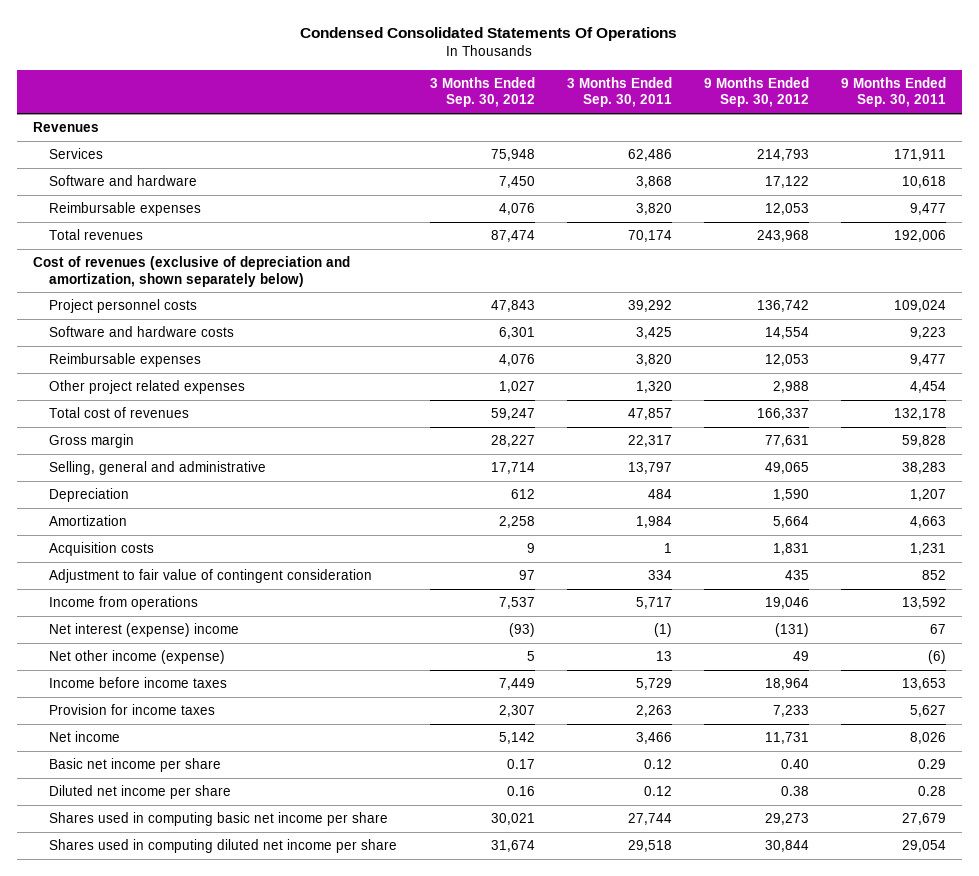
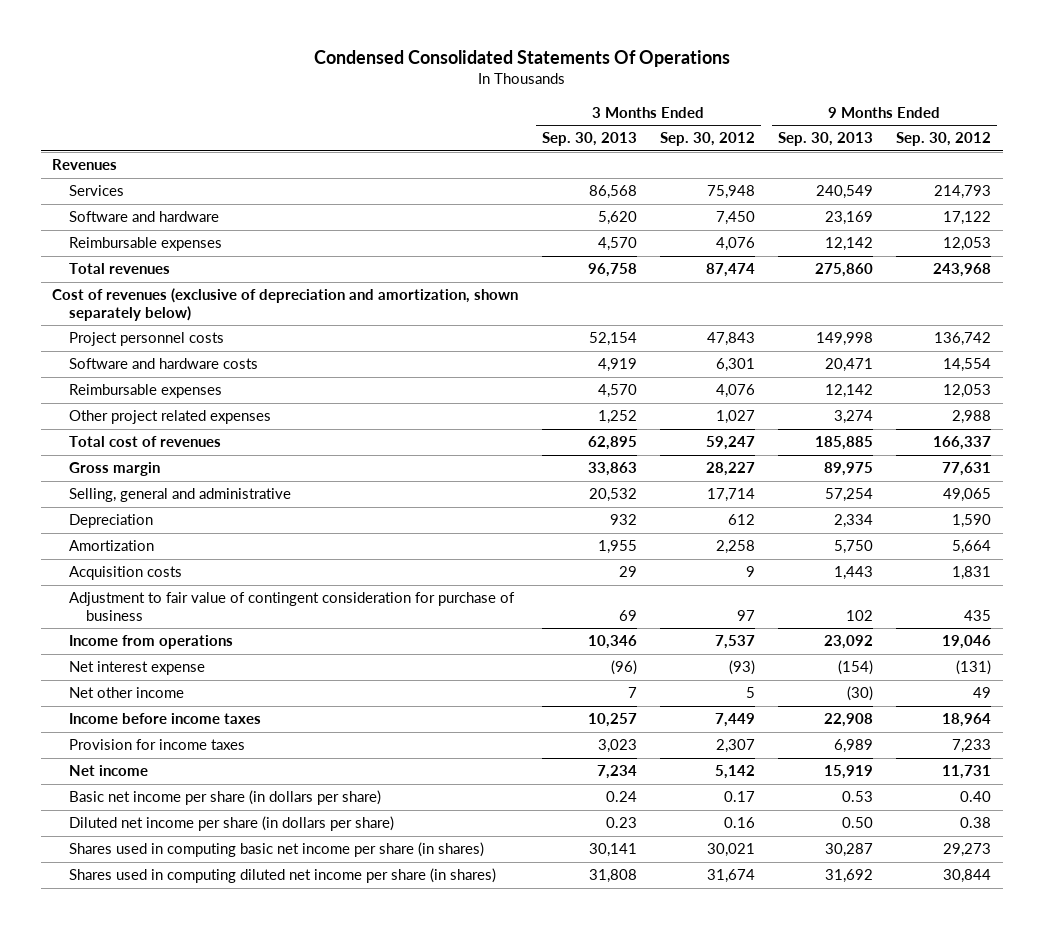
[566,76,672,108] 3 Months Ended Sep. 30, 2011 -> none
[840,76,946,108] 9 Months Ended Sep. 30, 2011 -> none
none -> [541,132,637,147] Sep. 30, 2013
none -> [777,132,873,147] Sep. 30, 2013
[49,569,373,584] Adjustment to fair value of contingent consideration -> [69,592,516,621] Adjustment to fair value of contingent consideration for purchase of business
[49,623,240,638] Net interest (expense) income -> [69,661,206,676] Net interest expense
[49,650,226,665] Net other income (expense) -> [69,687,185,699] Net other income
[49,758,222,773] Basic net income per share -> [69,790,382,806] Basic net income per share (in dollars per share)
[49,785,232,800] Diluted net income per share -> [69,816,395,832] Diluted net income per share (in dollars per share)
[49,812,389,827] Shares used in computing basic net income per share -> [69,842,485,858] Shares used in computing basic net income per share (in shares)
[49,839,398,854] Shares used in computing diluted net income per share -> [69,868,497,884] Shares used in computing diluted net income per share (in shares)

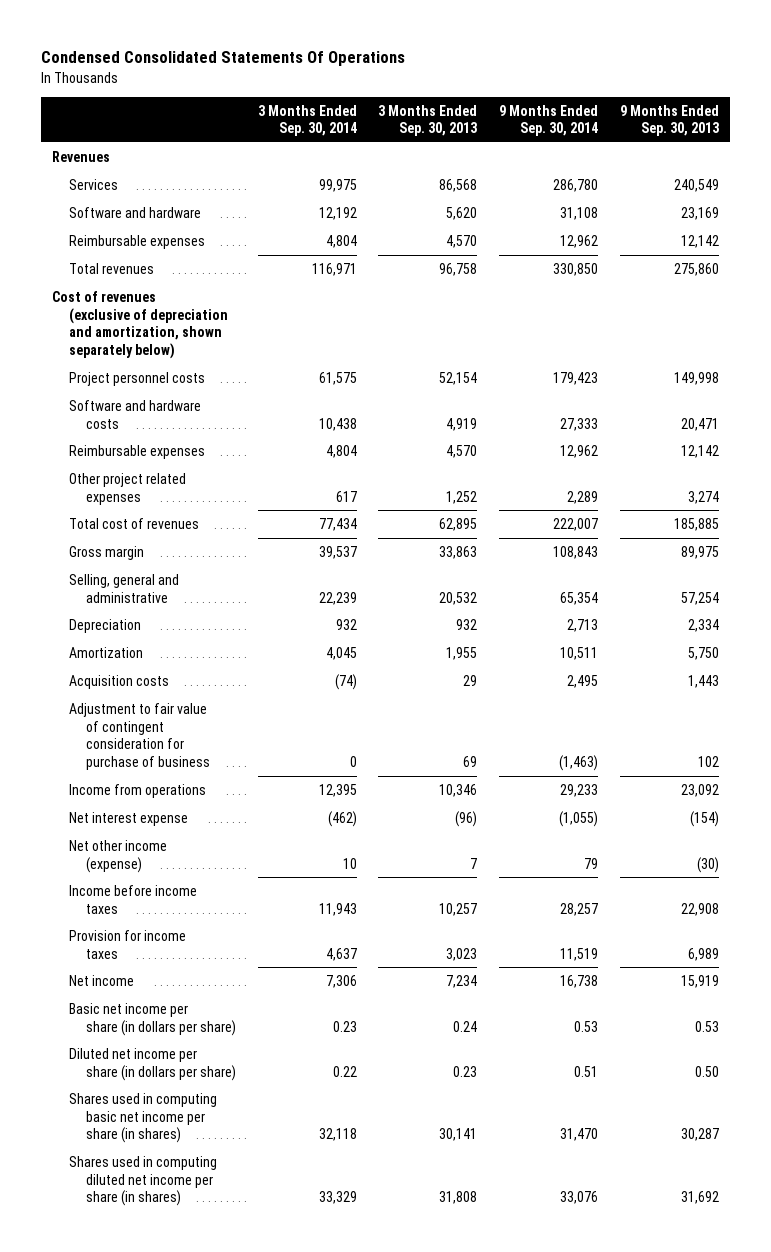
[659,132,755,147] Sep. 30, 2012 -> none
[896,132,992,147] Sep. 30, 2012 -> none
none -> [257,104,357,137] 3 Months Ended Sep. 30, 2014
none -> [499,104,599,137] 9 Months Ended Sep. 30, 2014
[69,687,185,699] Net other income -> [69,839,168,873] Net other income (expense)

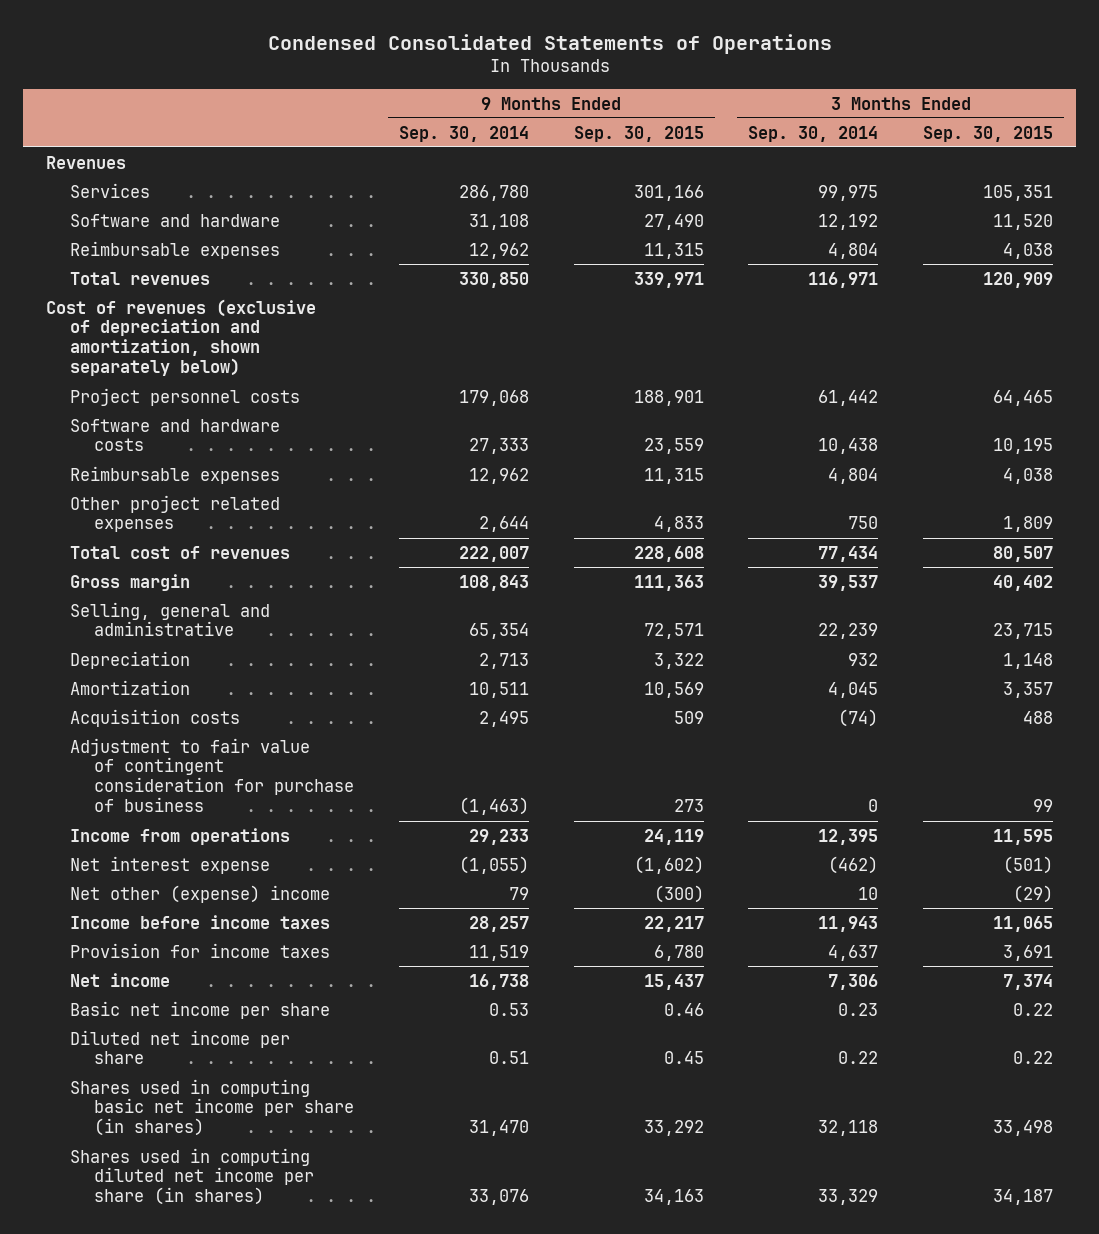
[41,51,406,67] Condensed Consolidated Statements Of Operations -> [267,33,832,54] Condensed Consolidated Statements of Operations
[378,104,478,137] 3 Months Ended Sep. 30, 2013 -> none
[619,104,719,137] 9 Months Ended Sep. 30, 2013 -> none
none -> [573,125,704,142] Sep. 30, 2015
none -> [923,125,1054,142] Sep. 30, 2015
[318,371,357,385] 61,575 -> [818,389,879,406] 61,442
[553,371,599,385] 179,423 -> [458,389,529,406] 179,068
[335,490,357,502] 617 -> [848,516,879,530] 750
[567,490,599,504] 2,289 -> [478,516,529,533] 2,644
[69,839,168,873] Net other income (expense) -> [69,884,330,903] Net other (expense) income
[69,1002,237,1036] Basic net income per share (in dollars per share) -> [69,1000,330,1019] Basic net income per share
[69,1047,237,1081] Diluted net income per share (in dollars per share) -> [69,1029,290,1065] Diluted net income per share

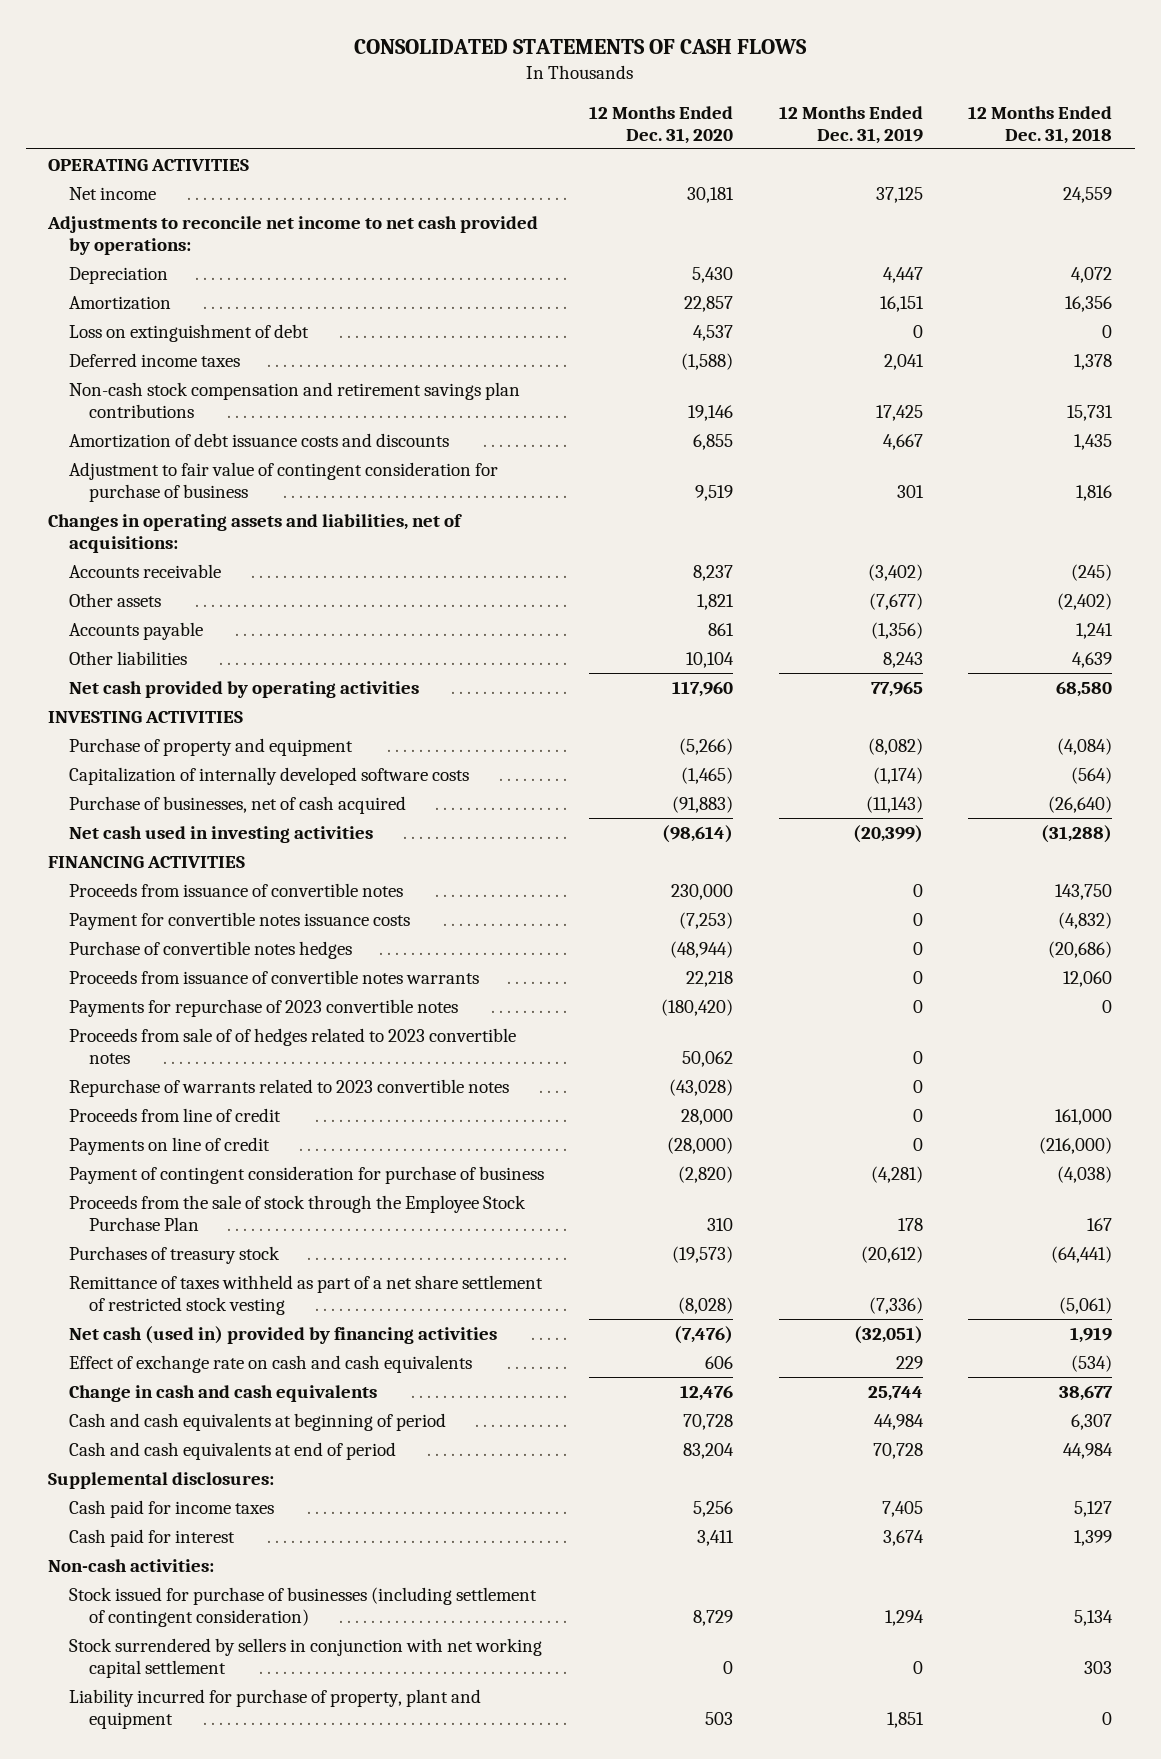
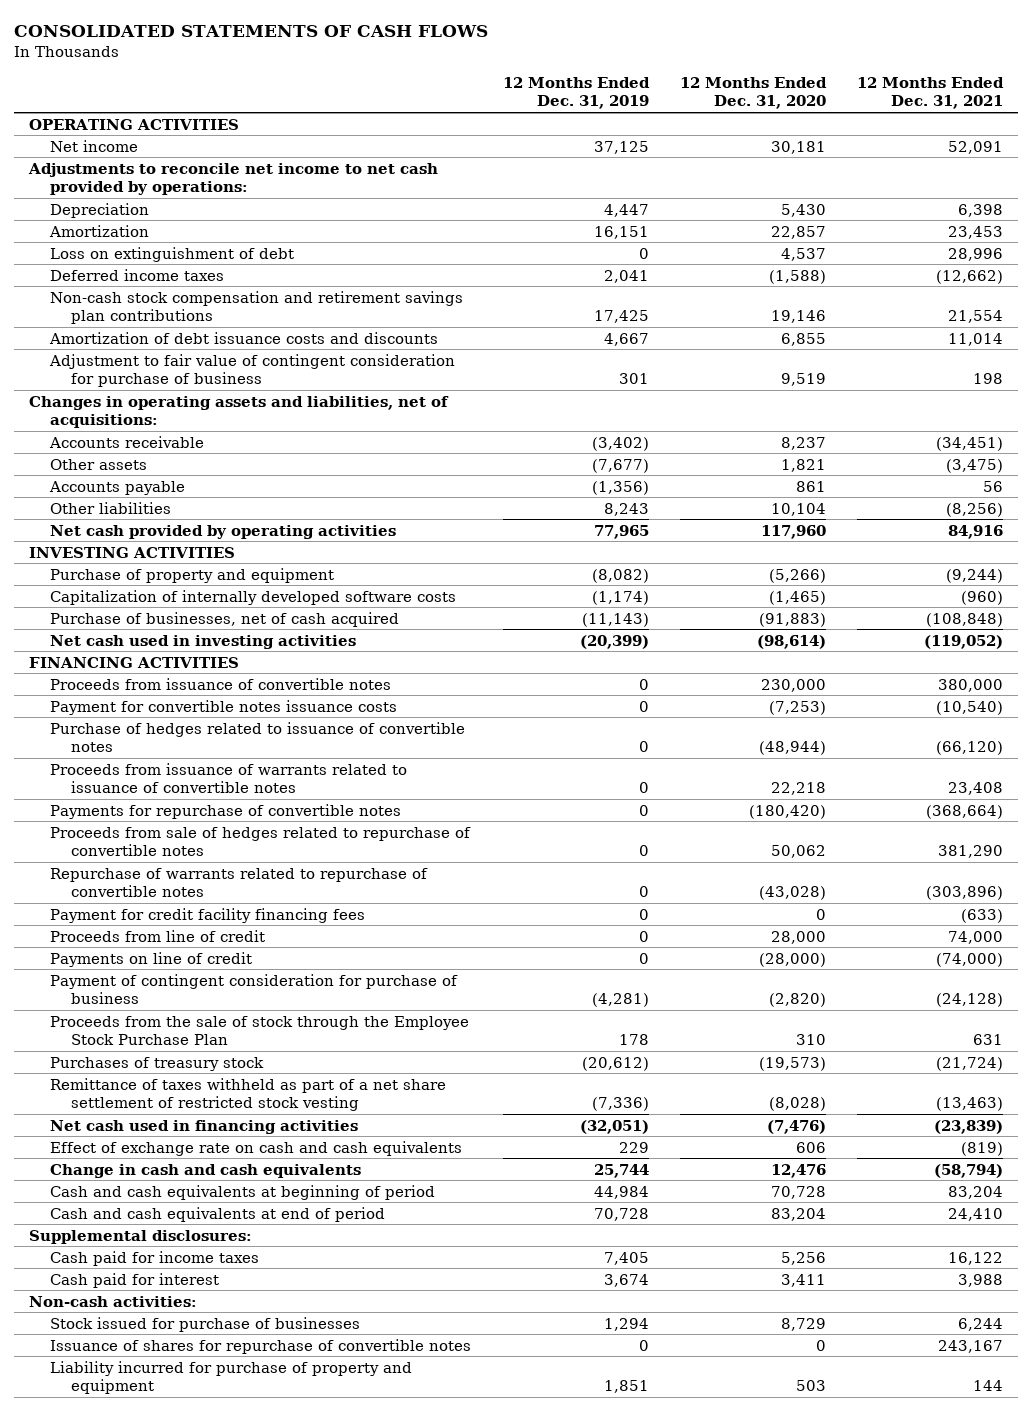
[968,105,1113,144] 12 Months Ended Dec. 31, 2018 -> none
none -> [856,77,1004,110] 12 Months Ended Dec. 31, 2021
[68,940,352,959] Purchase of convertible notes hedges -> [50,721,466,752] Purchase of hedges related to issuance of convertible notes
[68,969,479,984] Proceeds from issuance of convertible notes warrants -> [50,762,408,793] Proceeds from issuance of warrants related to issuance of convertible notes
[68,998,458,1017] Payments for repurchase of 2023 convertible notes -> [50,803,402,819] Payments for repurchase of convertible notes
[68,1027,516,1064] Proceeds from sale of of hedges related to 2023 convertible notes -> [50,826,472,856] Proceeds from sale of hedges related to repurchase of convertible notes
[68,1078,509,1097] Repurchase of warrants related to 2023 convertible notes -> [50,867,429,897] Repurchase of warrants related to repurchase of convertible notes
none -> [50,907,366,923] Payment for credit facility financing fees
[68,1325,497,1344] Net cash (used in) provided by financing activities -> [50,1119,359,1134] Net cash used in financing activities
[68,1586,537,1627] Stock issued for purchase of businesses (including settlement of contingent consideration) -> [50,1316,361,1332] Stock issued for purchase of businesses
[68,1637,542,1678] Stock surrendered by sellers in conjunction with net working capital settlement -> [50,1338,472,1354] Issuance of shares for repurchase of convertible notes
[68,1688,481,1729] Liability incurred for purchase of property, plant and equipment -> [50,1360,413,1394] Liability incurred for purchase of property and equipment

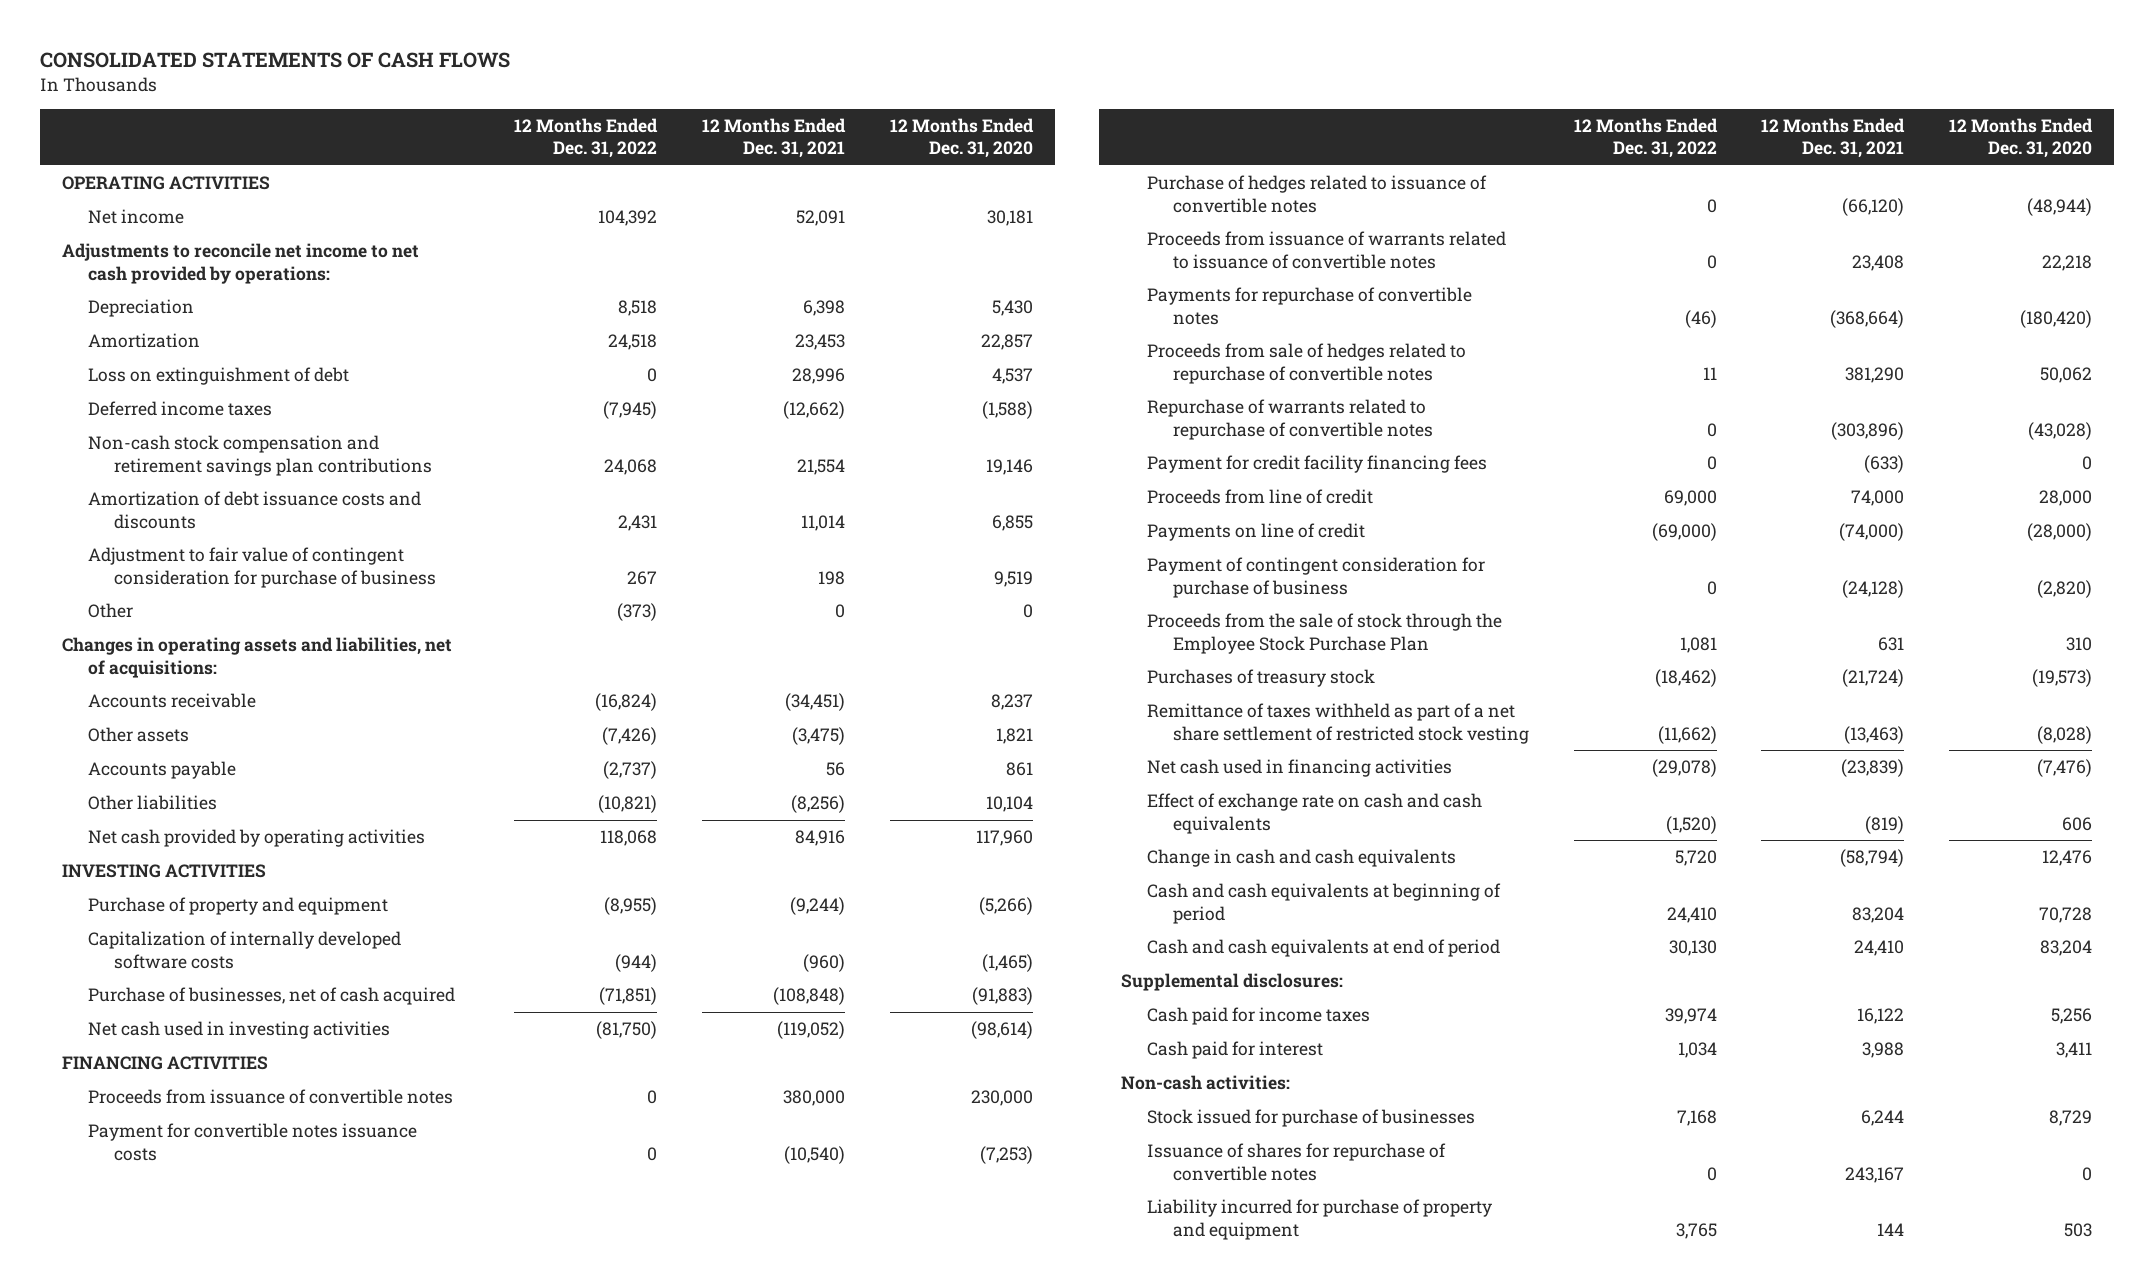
[502,77,650,110] 12 Months Ended Dec. 31, 2019 -> none
none -> [514,118,659,159] 12 Months Ended Dec. 31, 2022
none -> [87,603,133,619] Other

